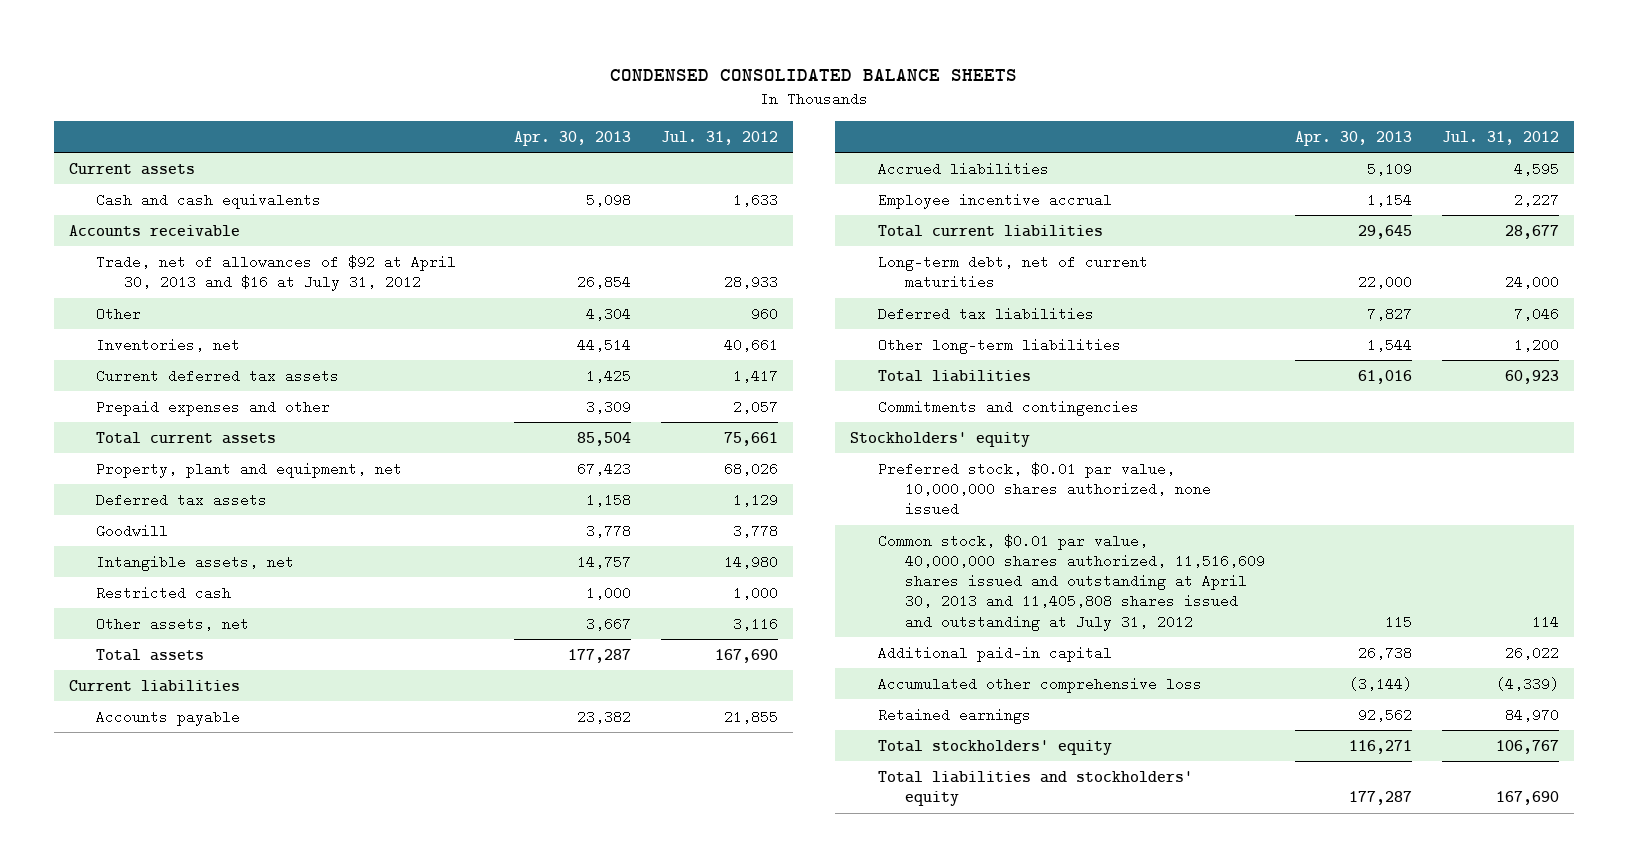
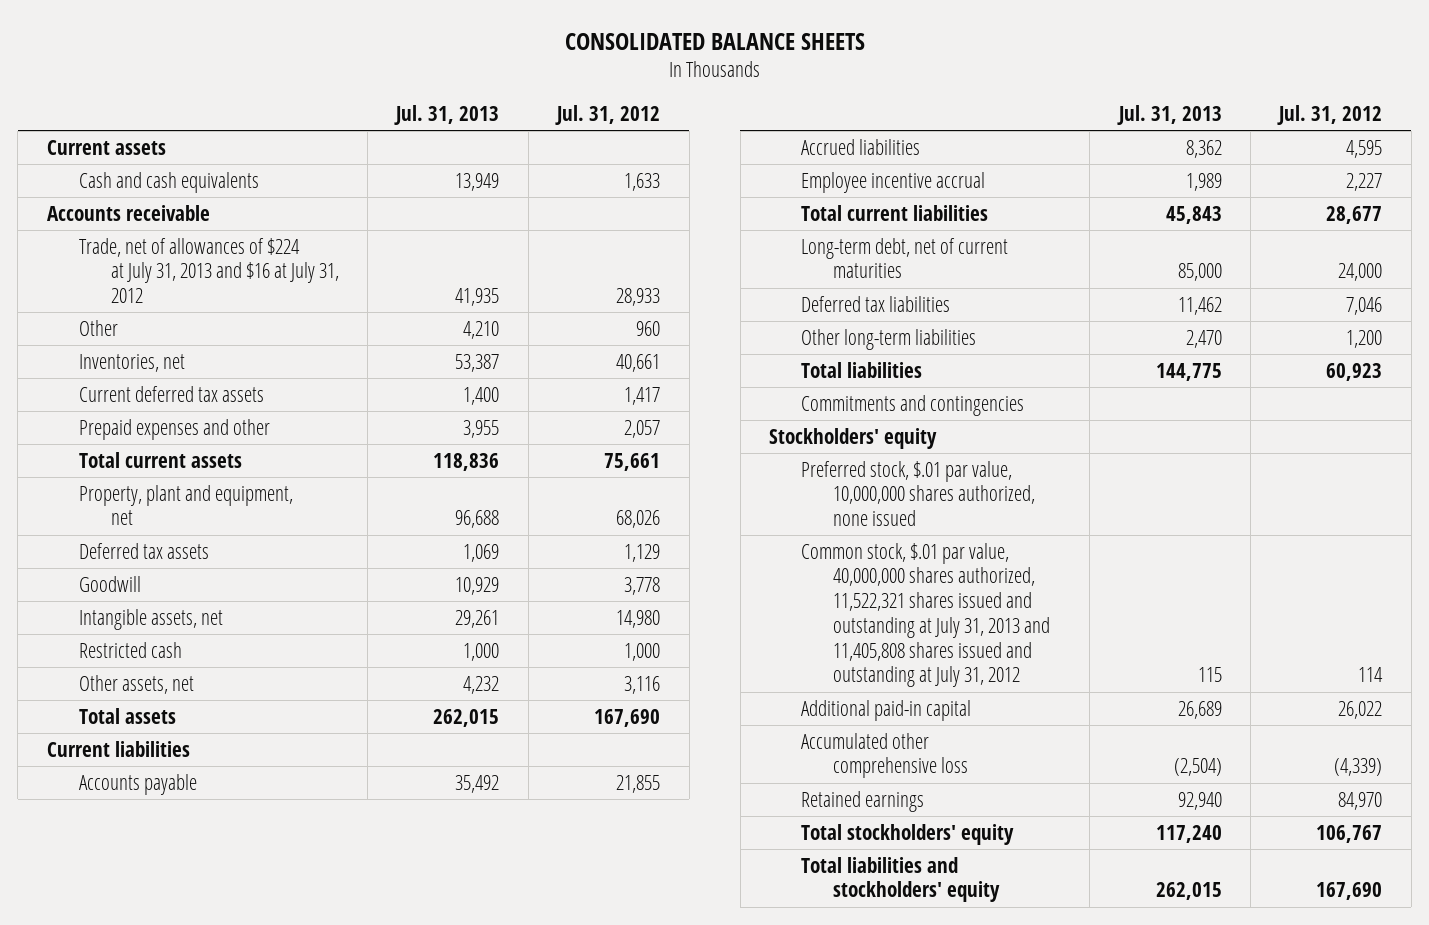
[610,68,1018,81] CONDENSED CONSOLIDATED BALANCE SHEETS -> [564,32,865,50] CONSOLIDATED BALANCE SHEETS
[513,130,631,146] Apr. 30, 2013 -> none
none -> [394,105,500,126] Jul. 31, 2013
[96,254,457,292] Trade, net of allowances of $92 at April 30, 2013 and $16 at July 31, 2012 -> [78,237,339,304] Trade, net of allowances of $224 at July 31, 2013 and $16 at July 31, 2012
[877,461,1211,517] Preferred stock, $0.01 par value, 10,000,000 shares authorized, none issued -> [800,460,1035,527] Preferred stock, $.01 par value, 10,000,000 shares authorized, none issued
[877,533,1265,631] Common stock, $0.01 par value, 40,000,000 shares authorized, 11,516,609 shares issued and outstanding at April 30, 2013 and 11,405,808 shares issued and outstanding at July 31, 2012 -> [800,542,1050,688] Common stock, $.01 par value, 40,000,000 shares authorized, 11,522,321 shares issued and outstanding at July 31, 2013 and 11,405,808 shares issued and outstanding at July 31, 2012

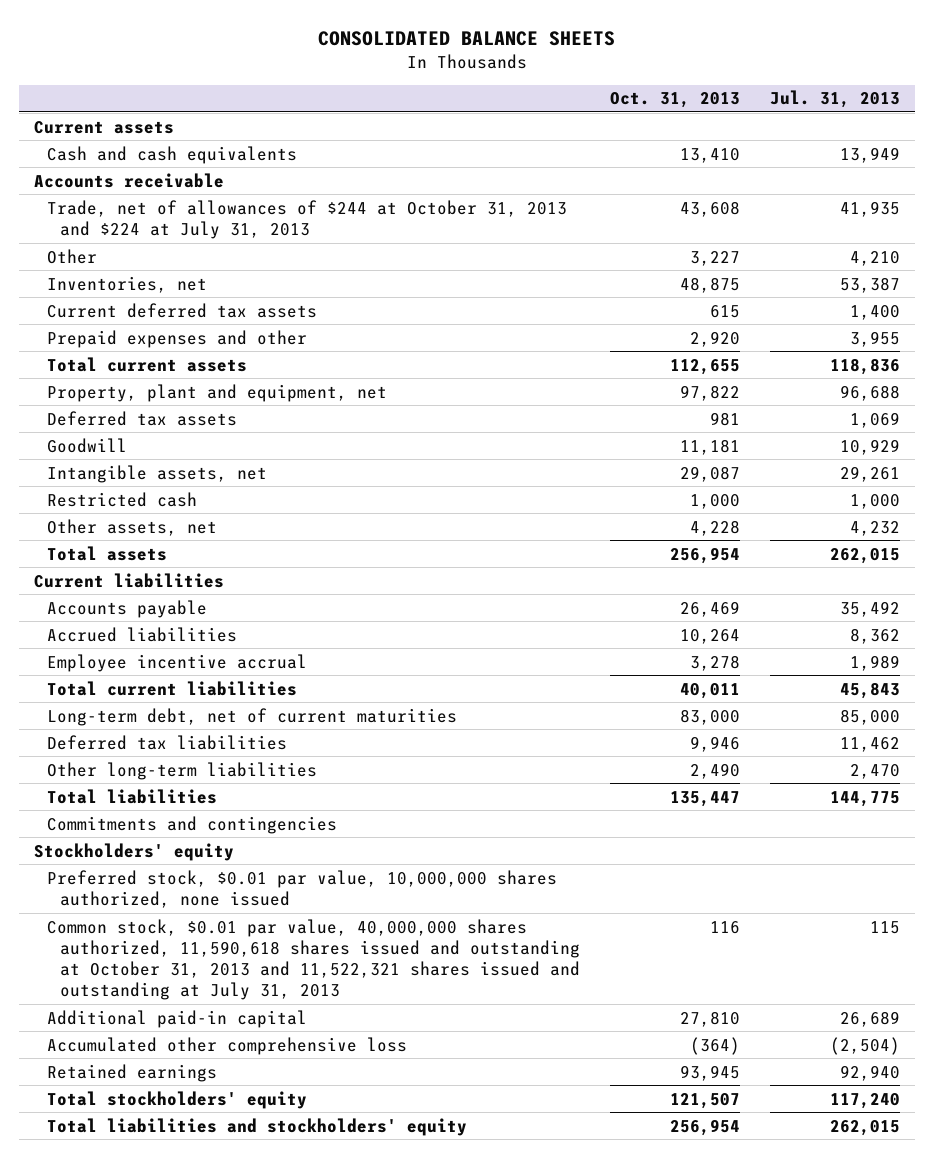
[555,105,661,126] Jul. 31, 2012 -> none
none -> [610,92,741,109] Oct. 31, 2013
[78,237,339,304] Trade, net of allowances of $224 at July 31, 2013 and $16 at July 31, 2012 -> [47,199,568,239] Trade, net of allowances of $244 at October 31, 2013 and $224 at July 31, 2013
[800,460,1035,527] Preferred stock, $.01 par value, 10,000,000 shares authorized, none issued -> [47,869,558,908] Preferred stock, $0.01 par value, 10,000,000 shares authorized, none issued
[800,542,1050,688] Common stock, $.01 par value, 40,000,000 shares authorized, 11,522,321 shares issued and outstanding at July 31, 2013 and 11,405,808 shares issued and outstanding at July 31, 2012 -> [47,918,581,1000] Common stock, $0.01 par value, 40,000,000 shares authorized, 11,590,618 shares issued and outstanding at October 31, 2013 and 11,522,321 shares issued and outstanding at July 31, 2013

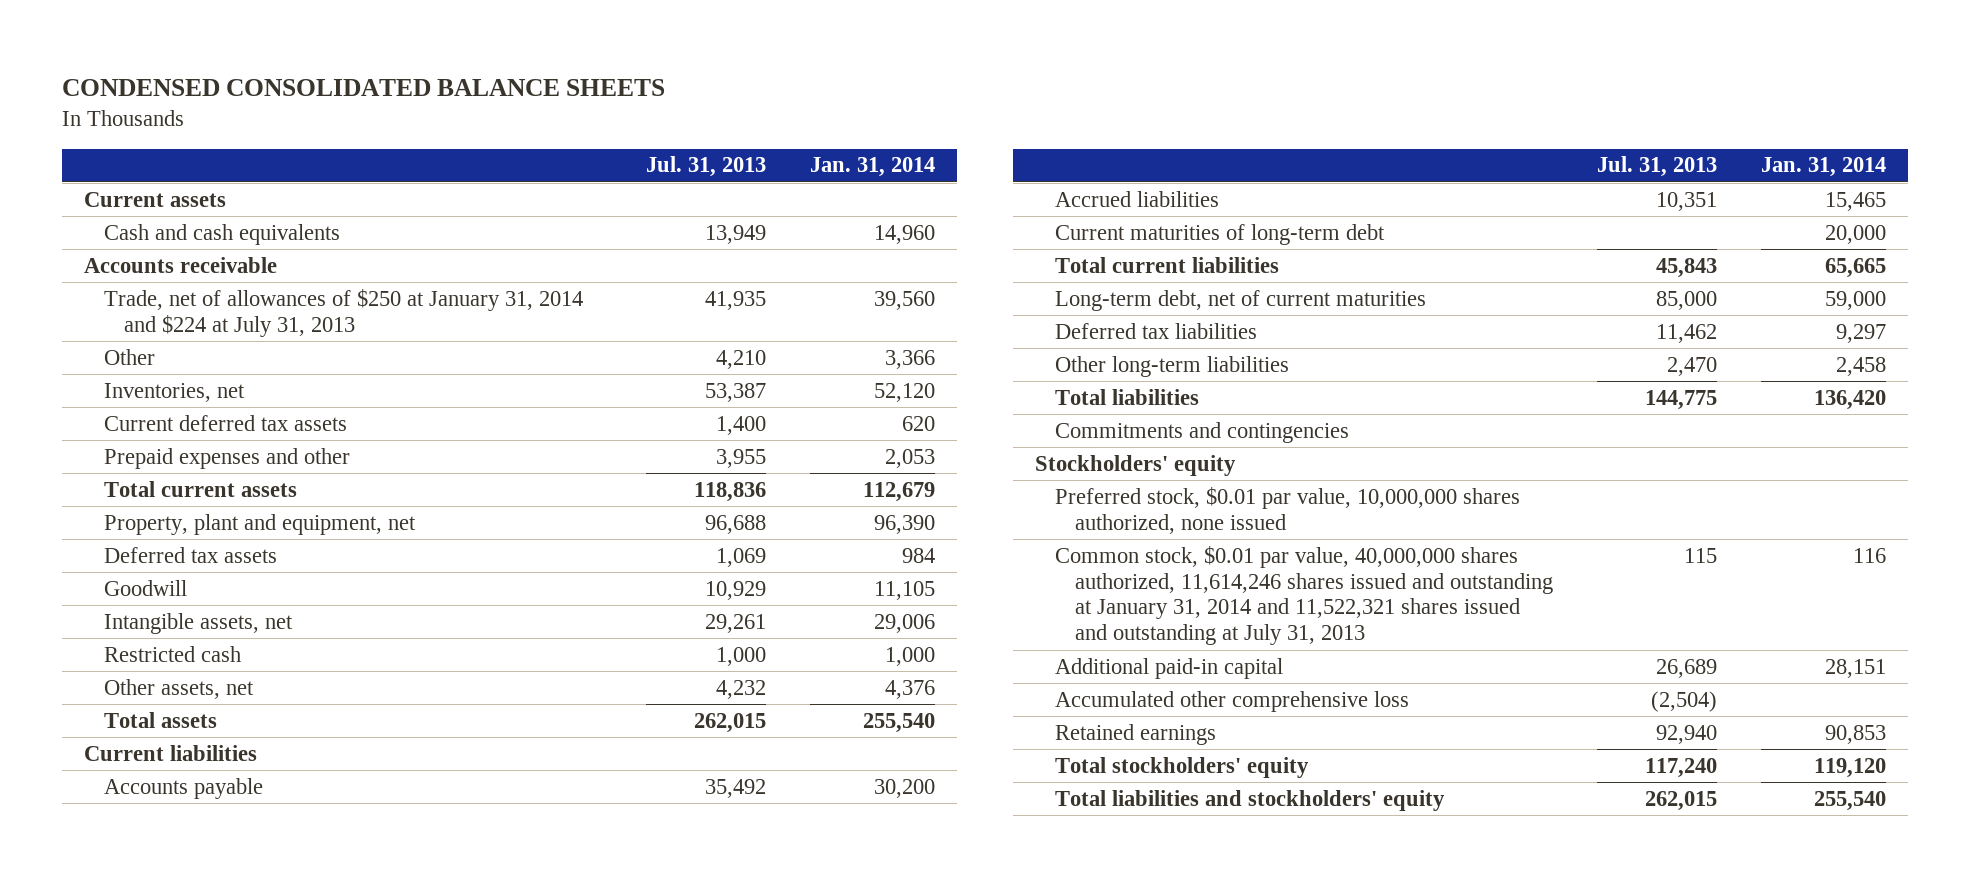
[317,31,615,47] CONSOLIDATED BALANCE SHEETS -> [61,79,665,97] CONDENSED CONSOLIDATED BALANCE SHEETS
[610,92,741,109] Oct. 31, 2013 -> none
none -> [809,157,935,178] Jan. 31, 2014
[47,199,568,239] Trade, net of allowances of $244 at October 31, 2013 and $224 at July 31, 2013 -> [103,288,583,337] Trade, net of allowances of $250 at January 31, 2014 and $224 at July 31, 2013
[47,653,308,672] Employee incentive accrual -> none
[849,627,900,644] 8,362 -> [1655,191,1717,211] 10,351
none -> [1054,223,1385,245] Current maturities of long-term debt
[47,918,581,1000] Common stock, $0.01 par value, 40,000,000 shares authorized, 11,590,618 shares issued and outstanding at October 31, 2013 and 11,522,321 shares issued and outstanding at July 31, 2013 -> [1054,545,1553,646] Common stock, $0.01 par value, 40,000,000 shares authorized, 11,614,246 shares issued and outstanding at January 31, 2014 and 11,522,321 shares issued and outstanding at July 31, 2013

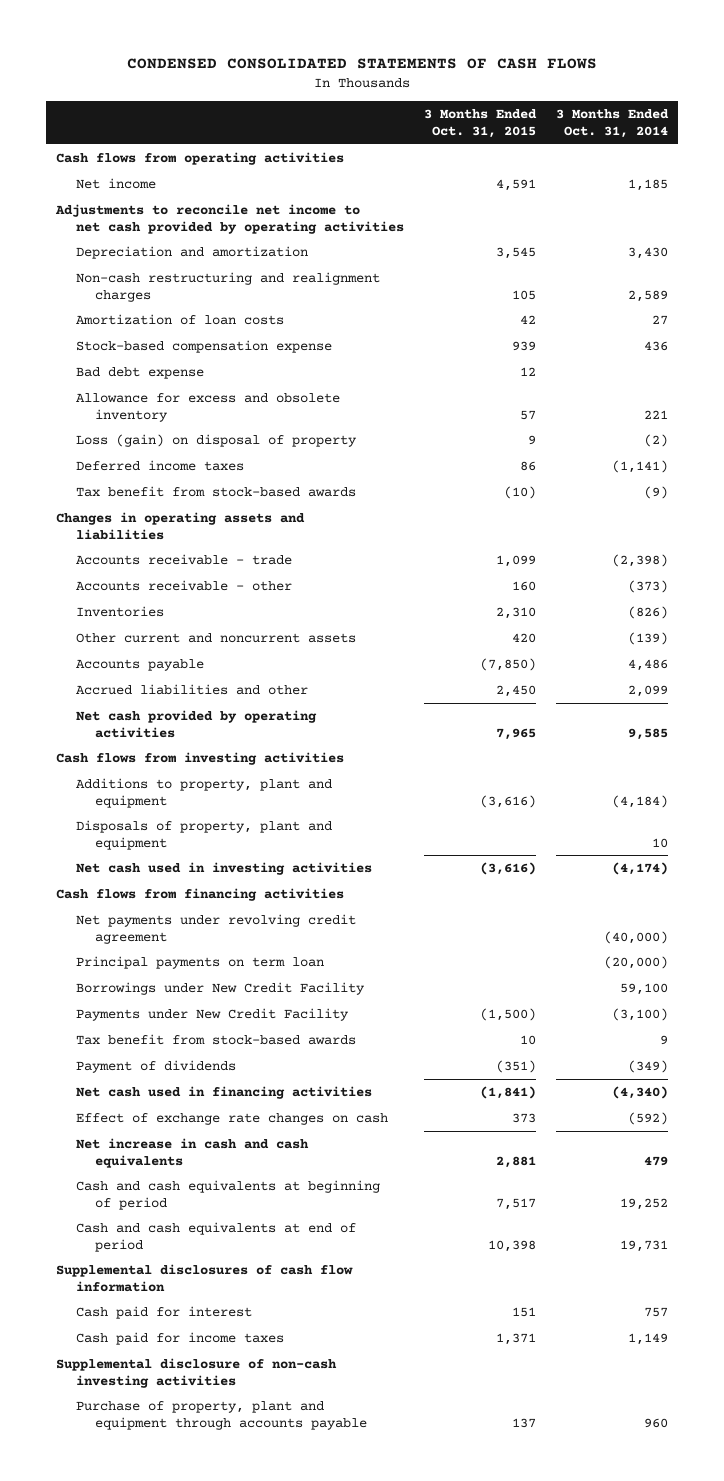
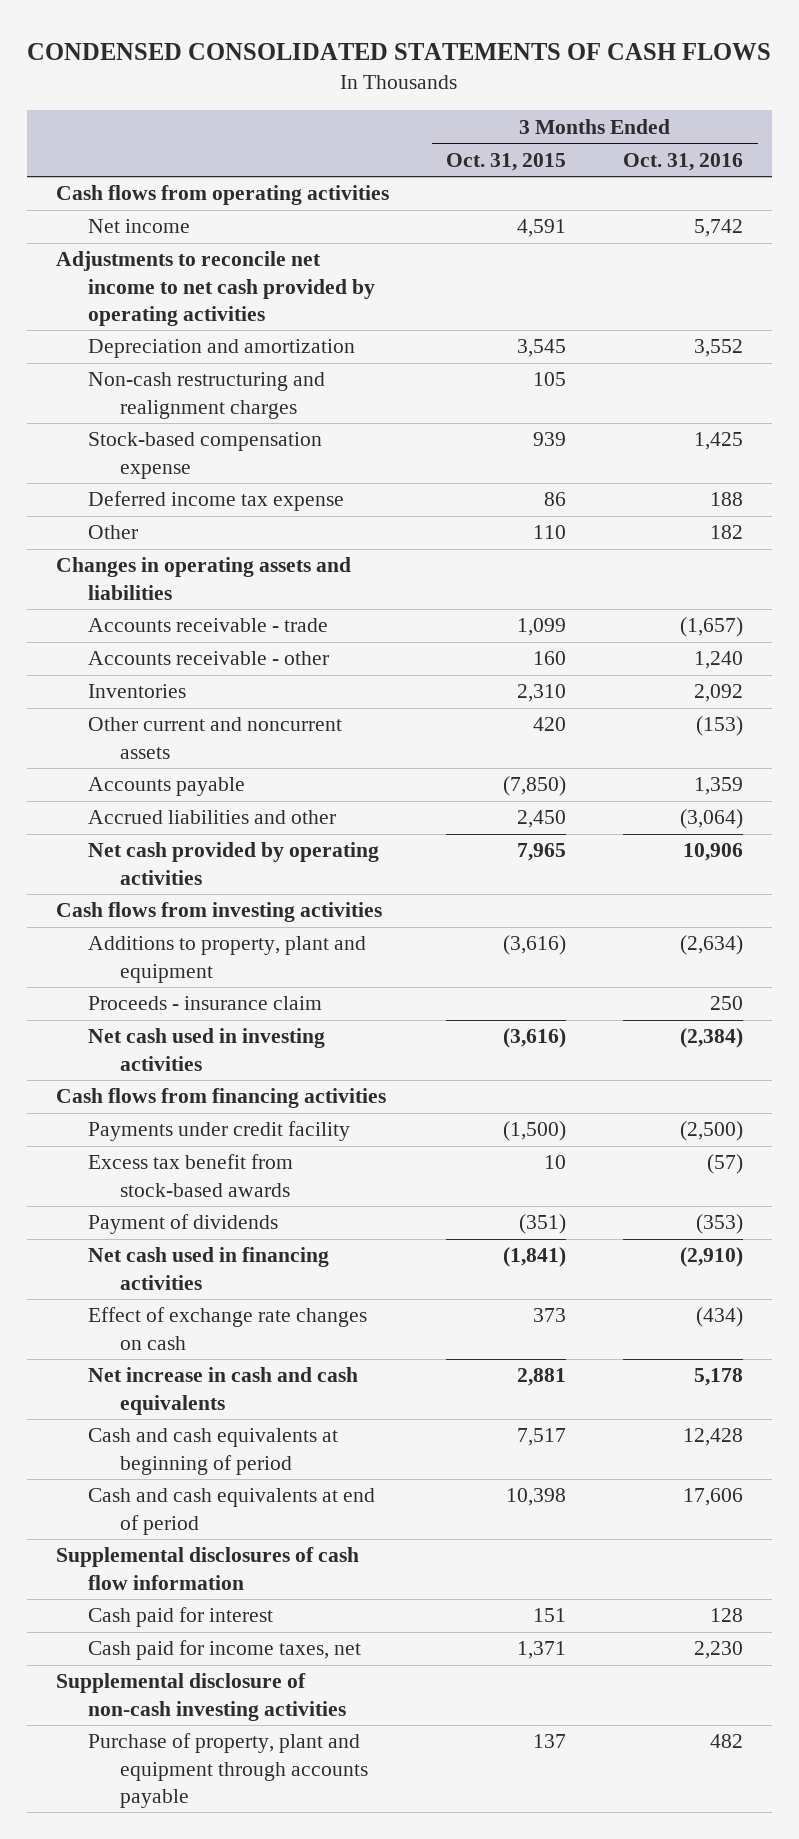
[555,109,669,138] 3 Months Ended Oct. 31, 2014 -> none
none -> [623,152,744,171] Oct. 31, 2016
[75,313,284,325] Amortization of loan costs -> none
[75,366,204,379] Bad debt expense -> none
[75,392,340,422] Allowance for excess and obsolete inventory -> none
[75,433,357,447] Loss (gain) on disposal of property -> none
[75,485,356,497] Tax benefit from stock-based awards -> none
[75,459,244,471] Deferred income taxes -> [87,491,344,512] Deferred income tax expense
none -> [87,525,138,540] Other
[75,819,332,850] Disposals of property, plant and equipment -> none
none -> [87,996,322,1011] Proceeds - insurance claim
[75,913,356,944] Net payments under revolving credit agreement -> none
[75,955,324,969] Principal payments on term loan -> none
[75,981,365,995] Borrowings under New Credit Facility -> none
[75,1007,349,1021] Payments under New Credit Facility -> [87,1121,350,1142] Payments under credit facility
[75,1033,356,1045] Tax benefit from stock-based awards -> [87,1154,293,1197] Excess tax benefit from stock-based awards
[75,1331,284,1345] Cash paid for income taxes -> [87,1640,361,1661] Cash paid for income taxes, net

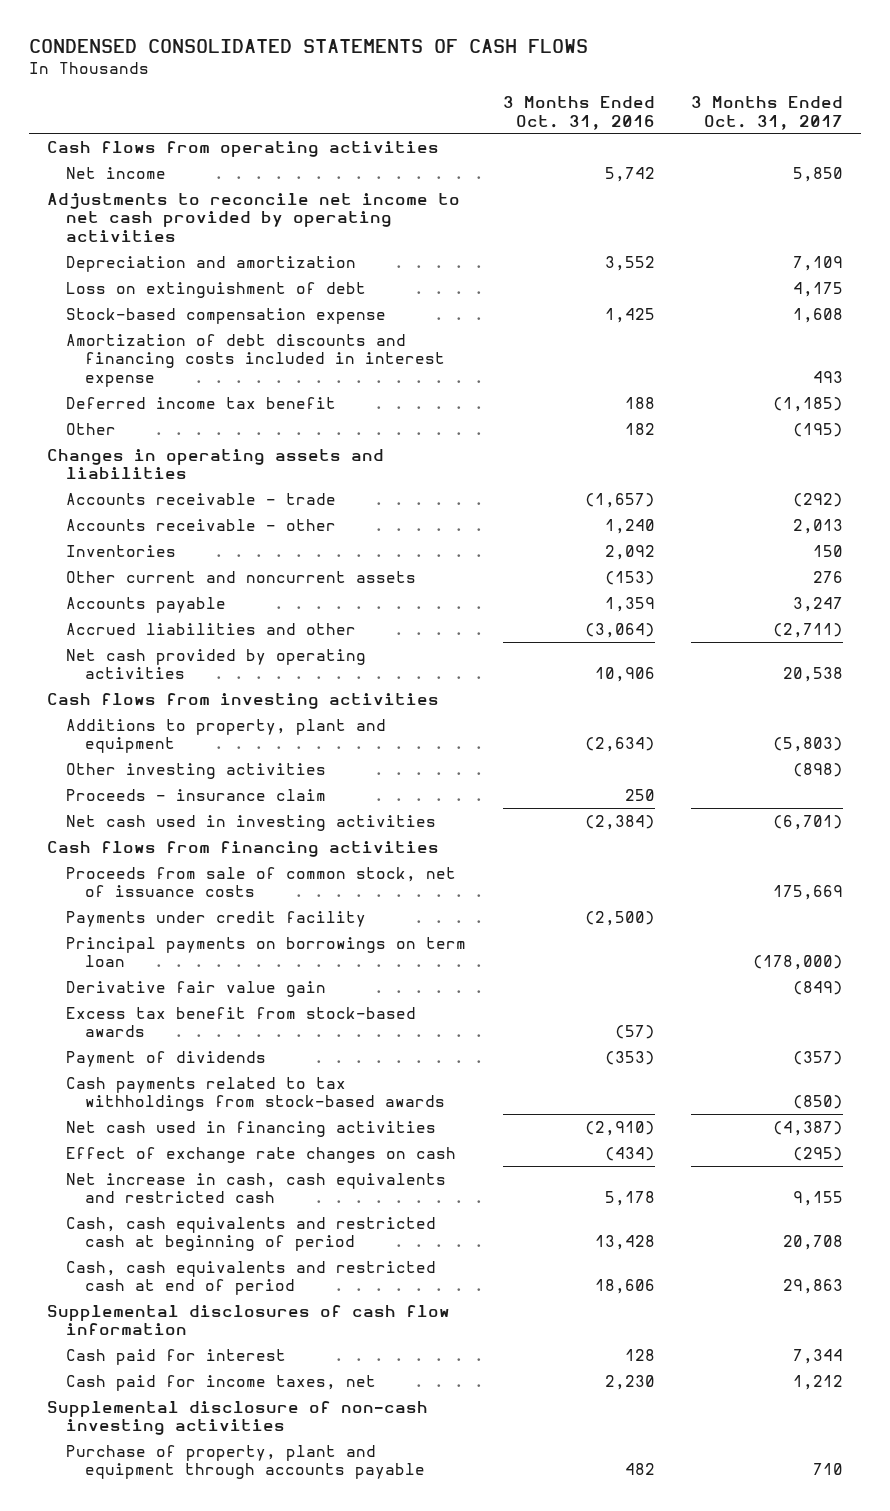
[445,152,566,171] Oct. 31, 2015 -> none
none -> [690,95,843,130] 3 Months Ended Oct. 31, 2017
[87,372,325,419] Non-cash restructuring and realignment charges -> none
none -> [66,281,367,298] Loss on extinguishment of debt
none -> [66,333,446,387] Amortization of debt discounts and financing costs included in interest expense
[87,491,344,512] Deferred income tax expense -> [66,396,337,409] Deferred income tax benefit
none -> [66,762,327,779] Other investing activities
none -> [66,866,457,898] Proceeds from sale of common stock, net of issuance costs
none -> [66,936,467,968] Principal payments on borrowings on term loan
none -> [66,980,327,997] Derivative fair value gain
none -> [66,1076,446,1112] Cash payments related to tax withholdings from stock-based awards
[87,1367,358,1415] Net increase in cash and cash equivalents -> [66,1172,447,1204] Net increase in cash, cash equivalents and restricted cash
[87,1428,338,1475] Cash and cash equivalents at beginning of period -> [66,1216,437,1252] Cash, cash equivalents and restricted cash at beginning of period
[683,1428,744,1447] 12,428 -> [594,1235,655,1251] 13,428
[87,1488,375,1535] Cash and cash equivalents at end of period -> [66,1260,437,1296] Cash, cash equivalents and restricted cash at end of period
[683,1488,744,1507] 17,606 -> [594,1279,655,1295] 18,606

